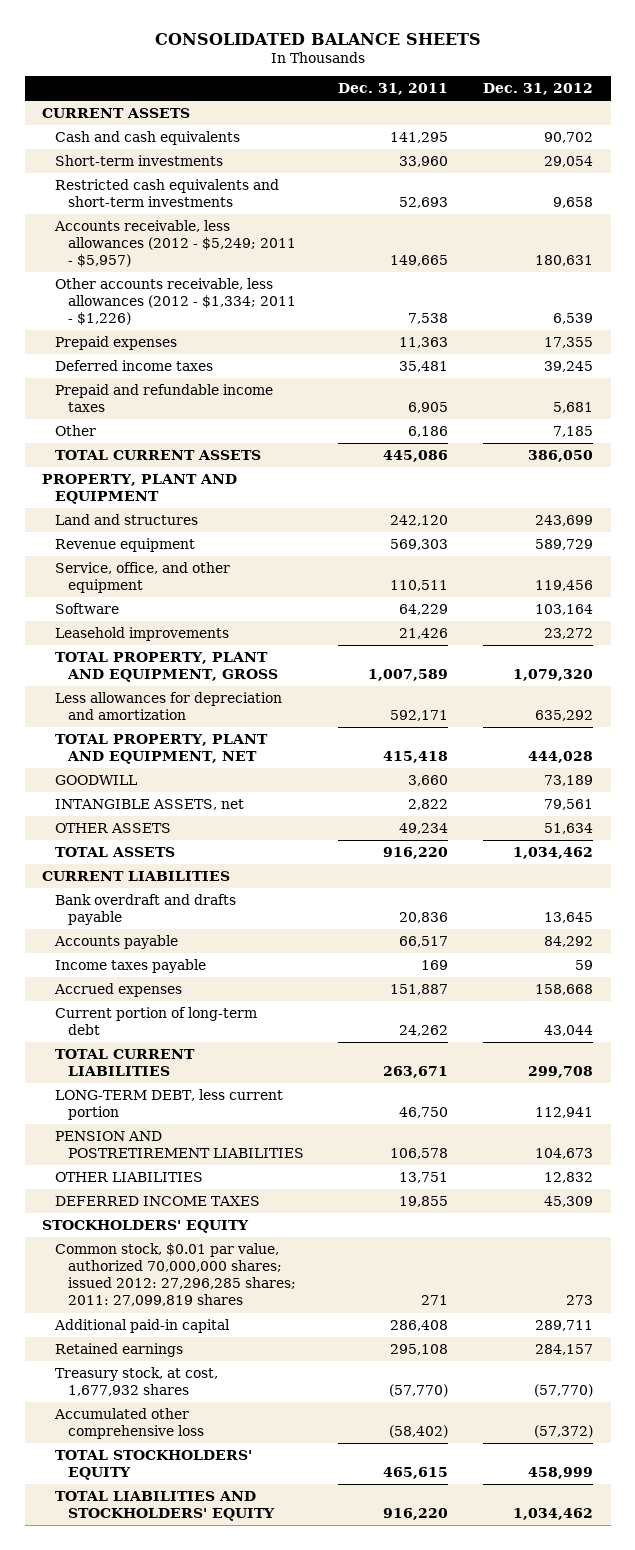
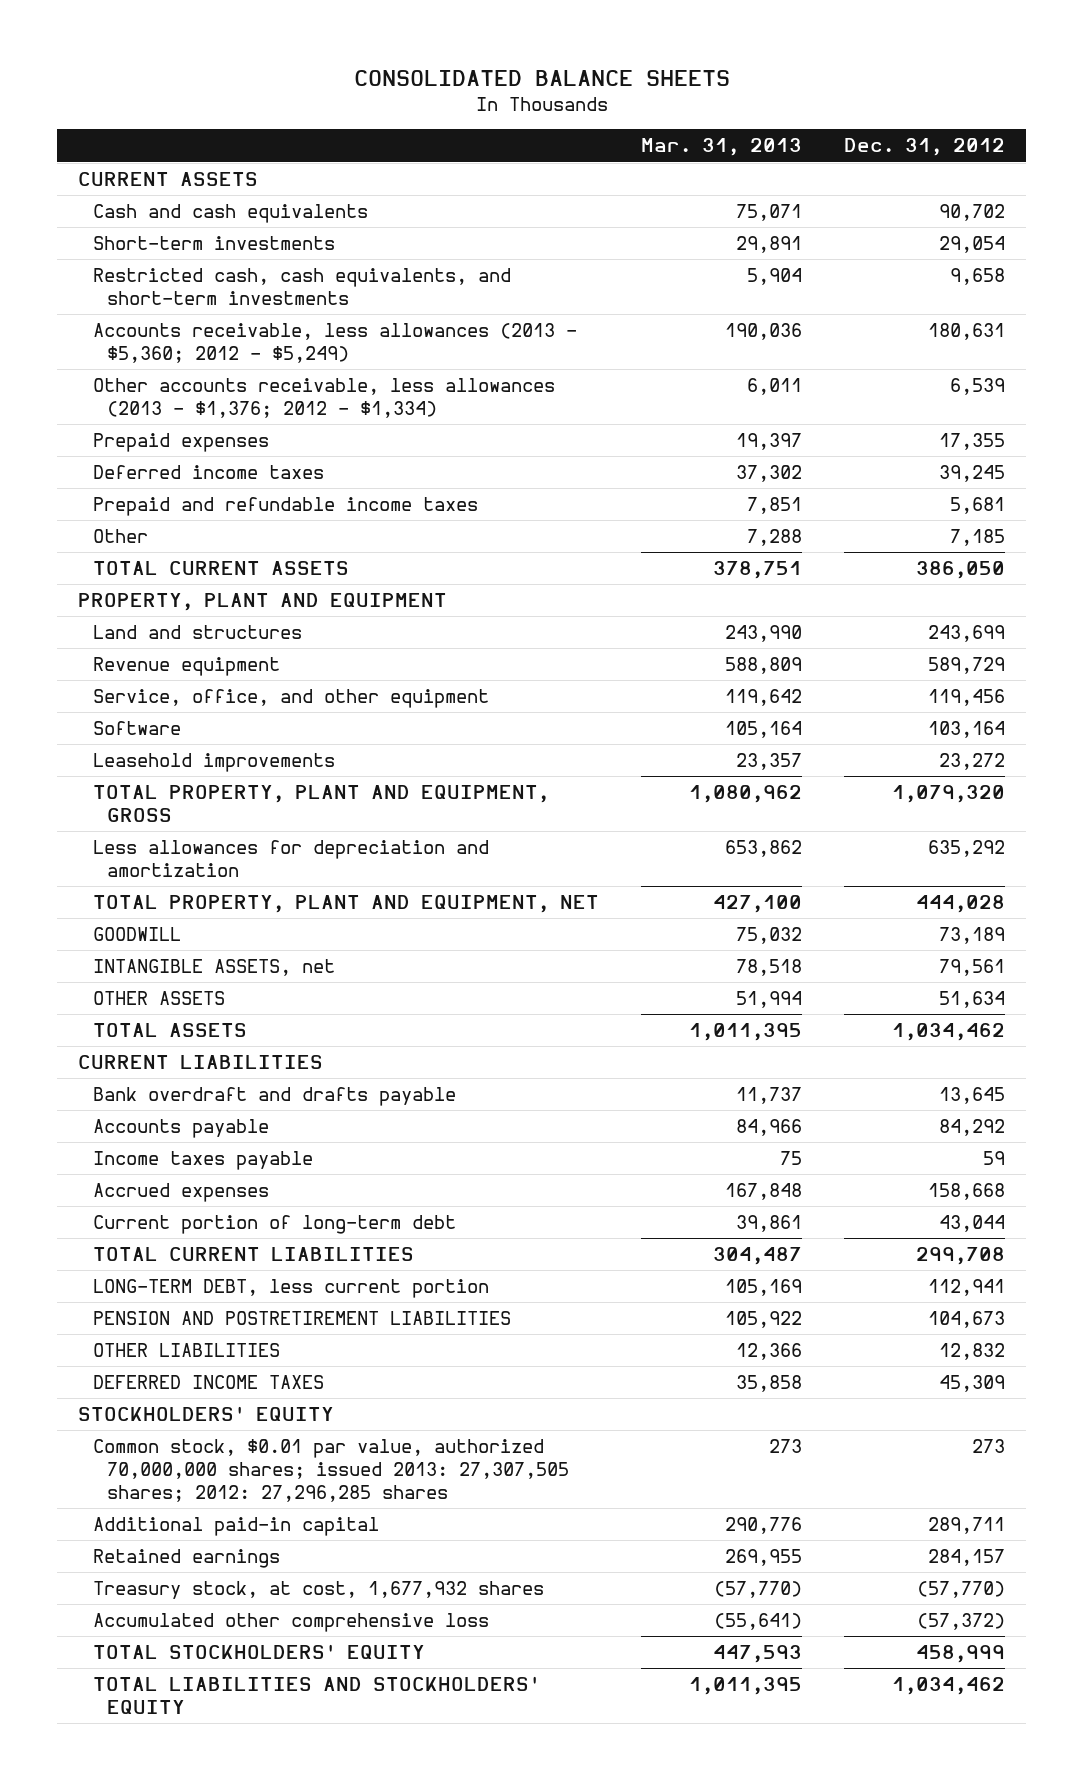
[338,83,449,96] Dec. 31, 2011 -> none
none -> [640,138,802,157] Mar. 31, 2013
[54,178,279,208] Restricted cash equivalents and short-term investments -> [92,268,511,306] Restricted cash, cash equivalents, and short-term investments
[53,219,296,268] Accounts receivable, less allowances (2012 - $5,249; 2011 - $5,957) -> [92,323,577,364] Accounts receivable, less allowances (2013 - $5,360; 2012 - $5,249)
[54,277,296,326] Other accounts receivable, less allowances (2012 - $1,334; 2011 - $1,226) -> [92,378,555,419] Other accounts receivable, less allowances (2013 - $1,376; 2012 - $1,334)
[54,1242,296,1307] Common stock, $0.01 par value, authorized 70,000,000 shares; issued 2012: 27,296,285 shares; 2011: 27,099,819 shares -> [92,1439,569,1503] Common stock, $0.01 par value, authorized 70,000,000 shares; issued 2013: 27,307,505 shares; 2012: 27,296,285 shares

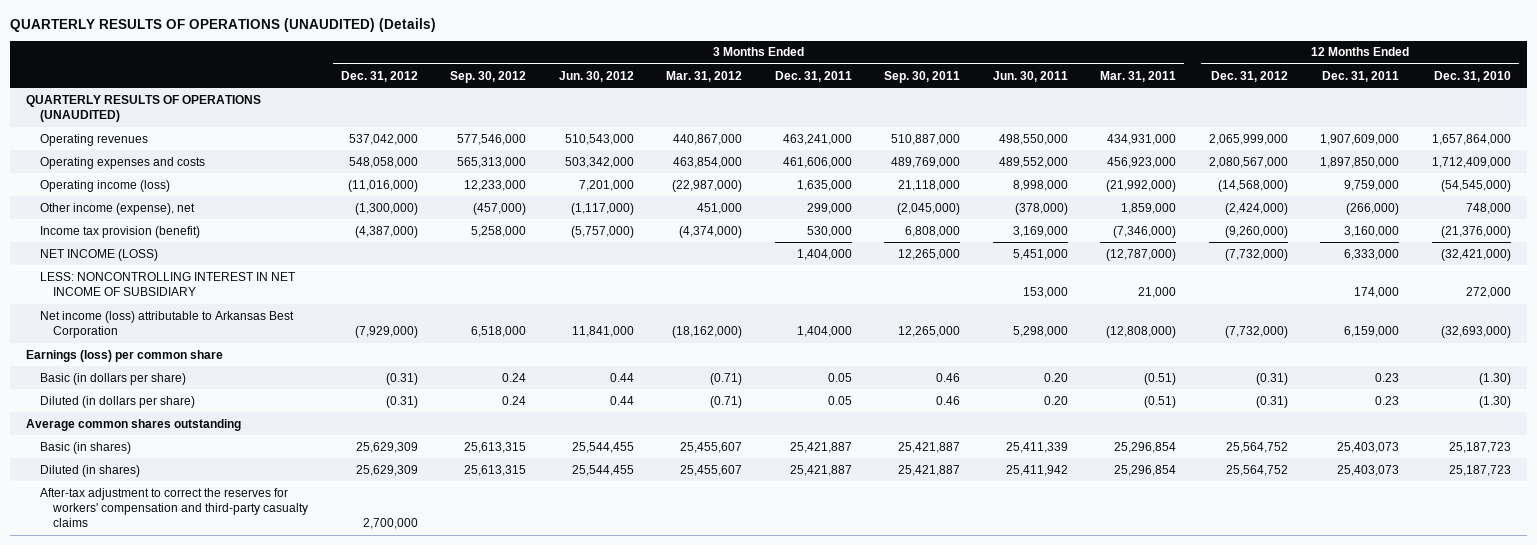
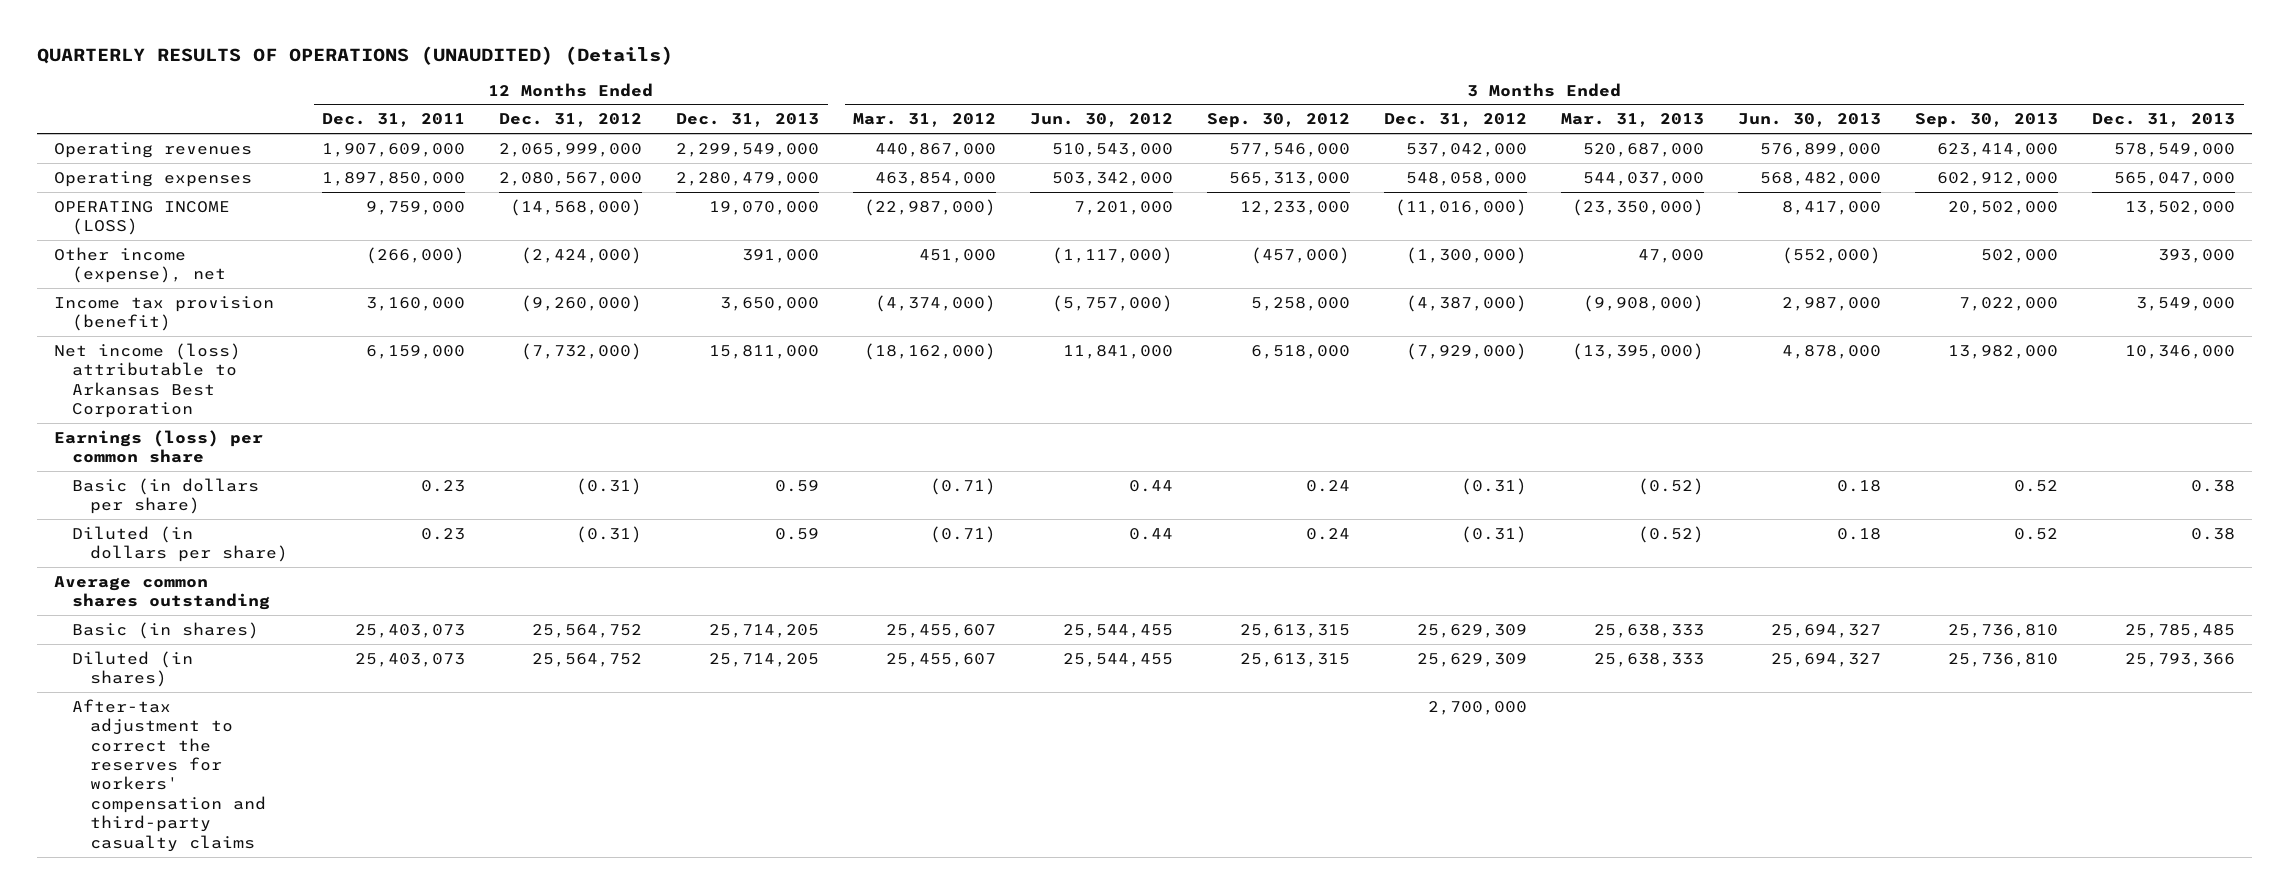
[774,70,852,82] Dec. 31, 2011 -> none
[884,70,961,83] Sep. 30, 2011 -> none
[992,70,1068,82] Jun. 30, 2011 -> none
[1100,70,1177,82] Mar. 31, 2011 -> none
[1433,70,1511,82] Dec. 31, 2010 -> none
none -> [676,113,820,128] Dec. 31, 2013
none -> [1561,113,1705,128] Mar. 31, 2013
none -> [1738,113,1882,128] Jun. 30, 2013
none -> [1915,113,2059,129] Sep. 30, 2013
none -> [2092,113,2236,128] Dec. 31, 2013
[26,94,262,122] QUARTERLY RESULTS OF OPERATIONS (UNAUDITED) -> none
[39,156,205,169] Operating expenses and costs -> [53,170,252,187] Operating expenses
[39,179,170,192] Operating income (loss) -> [53,200,230,236] OPERATING INCOME (LOSS)
[39,248,158,261] NET INCOME (LOSS) -> none
[39,271,296,296] LESS: NONCONTROLLING INTEREST IN NET INCOME OF SUBSIDIARY -> none

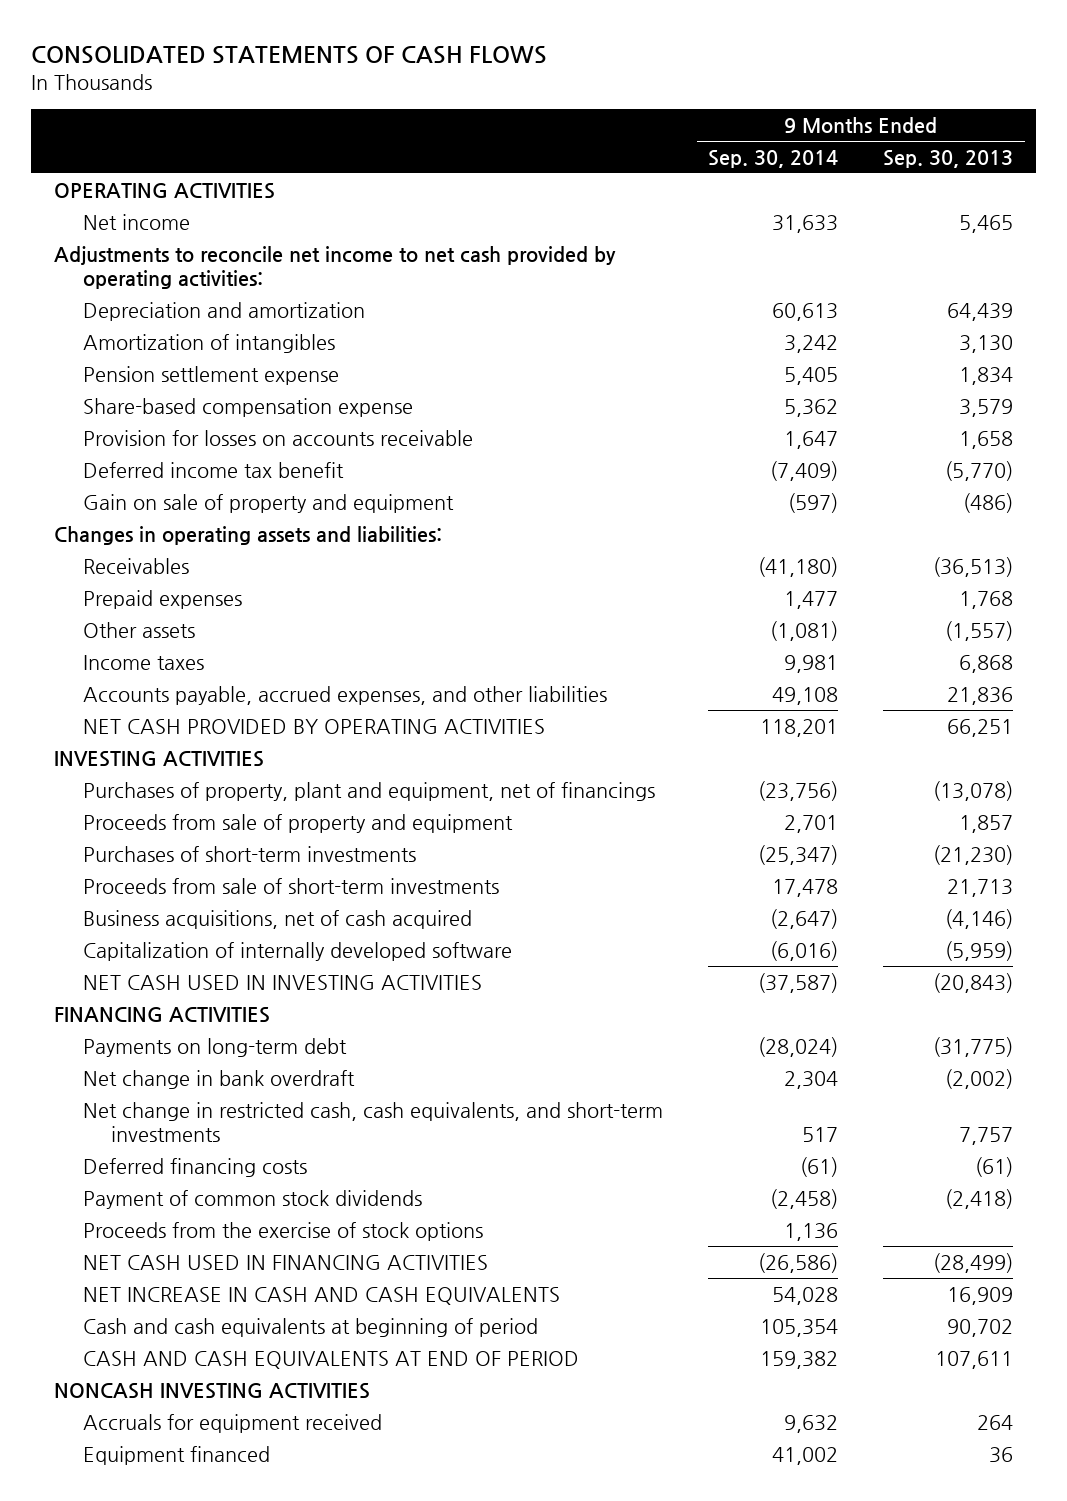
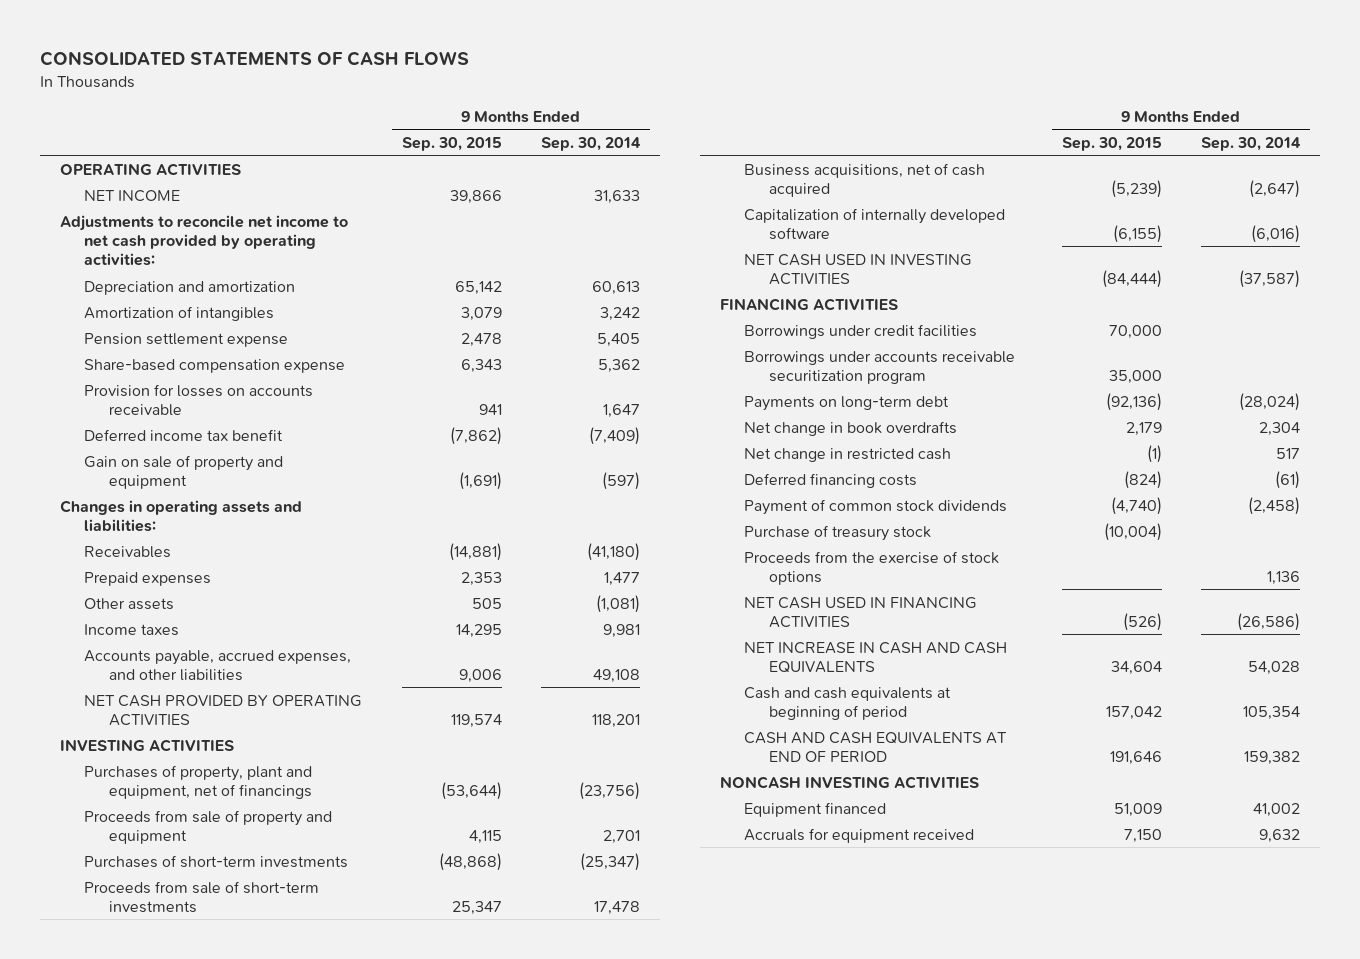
[883,149,1014,168] Sep. 30, 2013 -> none
none -> [401,136,502,151] Sep. 30, 2015
[82,213,190,230] Net income -> [84,189,181,202] NET INCOME
none -> [744,323,978,339] Borrowings under credit facilities
none -> [744,350,1016,384] Borrowings under accounts receivable securitization program
[82,1069,355,1089] Net change in bank overdraft -> [744,420,958,436] Net change in book overdrafts
[82,1101,663,1143] Net change in restricted cash, cash equivalents, and short-term investments -> [744,447,952,462] Net change in restricted cash
none -> [744,524,932,541] Purchase of treasury stock
[82,1413,382,1433] Accruals for equipment received -> [744,827,975,843] Accruals for equipment received

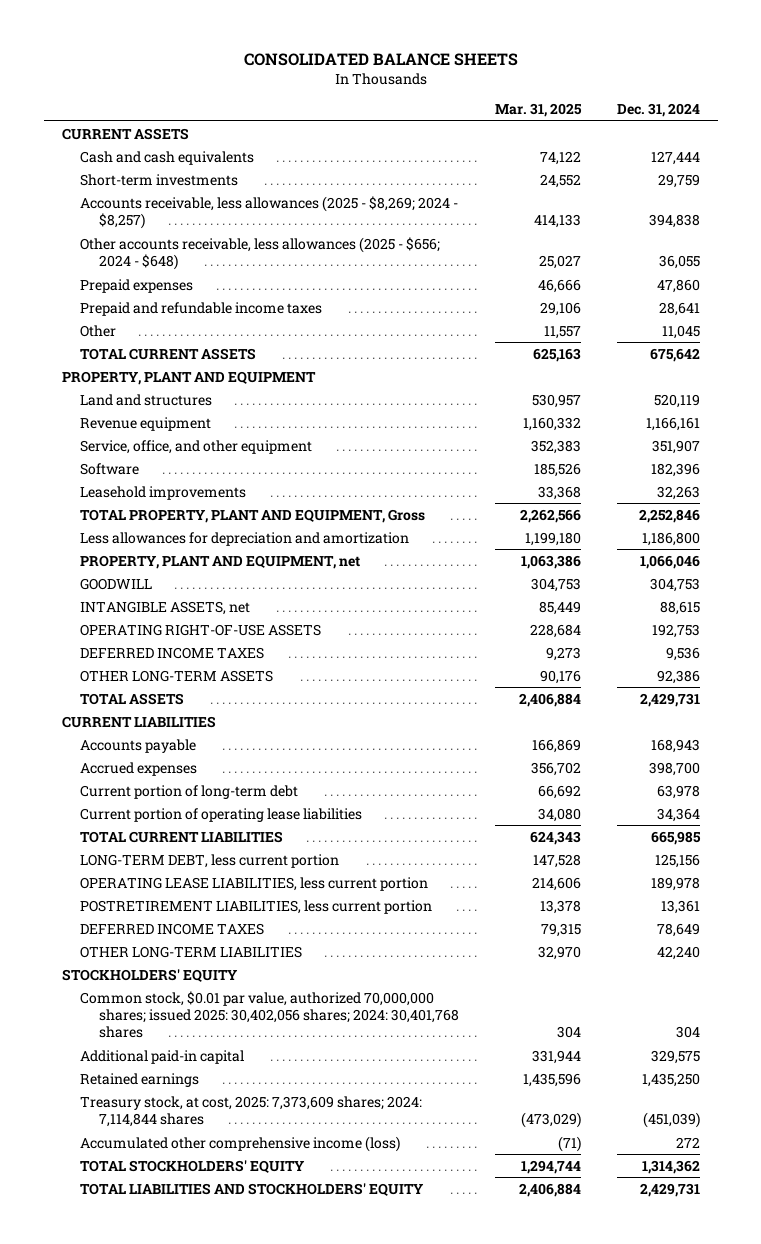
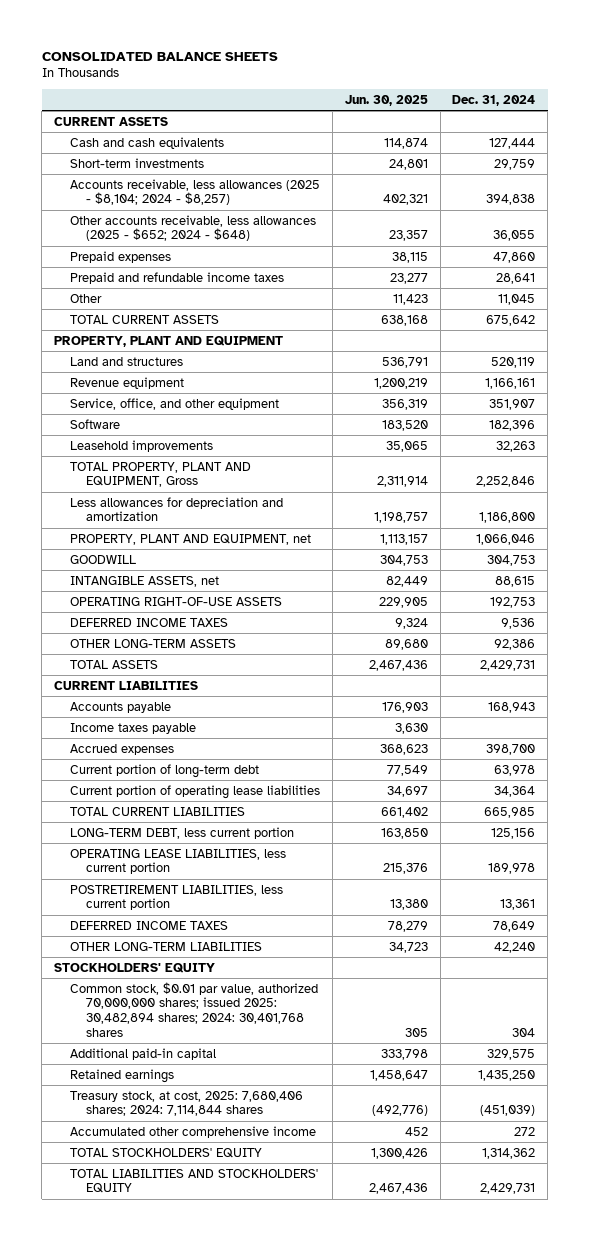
[494,102,582,117] Mar. 31, 2025 -> none
none -> [344,95,428,107] Jun. 30, 2025
[80,195,459,229] Accounts receivable, less allowances (2025 - $8,269; 2024 - $8,257) -> [69,178,320,206] Accounts receivable, less allowances (2025 - $8,104; 2024 - $8,257)
[80,236,441,270] Other accounts receivable, less allowances (2025 - $656; 2024 - $648) -> [69,214,316,242] Other accounts receivable, less allowances (2025 - $652; 2024 - $648)
none -> [69,722,196,734] Income taxes payable
[80,990,460,1039] Common stock, $0.01 par value, authorized 70,000,000 shares; issued 2025: 30,402,056 shares; 2024: 30,401,768 shares -> [69,981,318,1037] Common stock, $0.01 par value, authorized 70,000,000 shares; issued 2025: 30,482,894 shares; 2024: 30,401,768 shares
[80,1095,423,1127] Treasury stock, at cost, 2025: 7,373,609 shares; 2024: 7,114,844 shares -> [69,1090,303,1117] Treasury stock, at cost, 2025: 7,680,406 shares; 2024: 7,114,844 shares
[80,1135,401,1152] Accumulated other comprehensive income (loss) -> [69,1125,316,1138] Accumulated other comprehensive income

